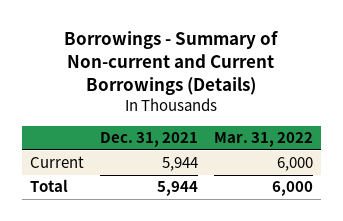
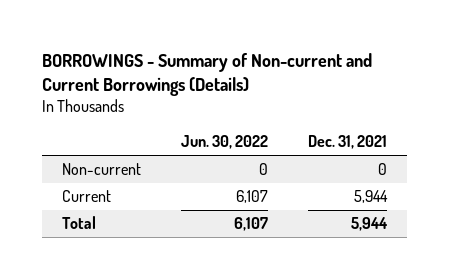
[64,31,279,96] Borrowings - Summary of Non-current and Current Borrowings (Details) -> [42,52,373,96] BORROWINGS - Summary of Non-current and Current Borrowings (Details)
[213,132,313,148] Mar. 31, 2022 -> none
none -> [181,135,269,150] Jun. 30, 2022
none -> [62,163,142,176] Non-current

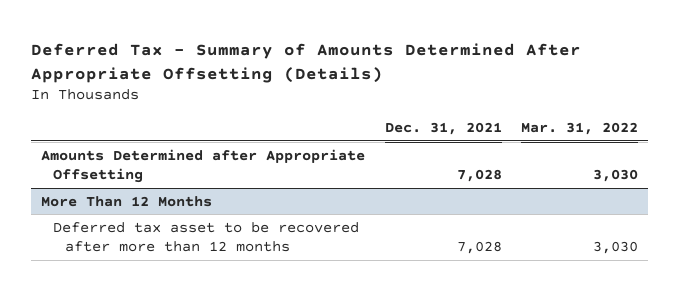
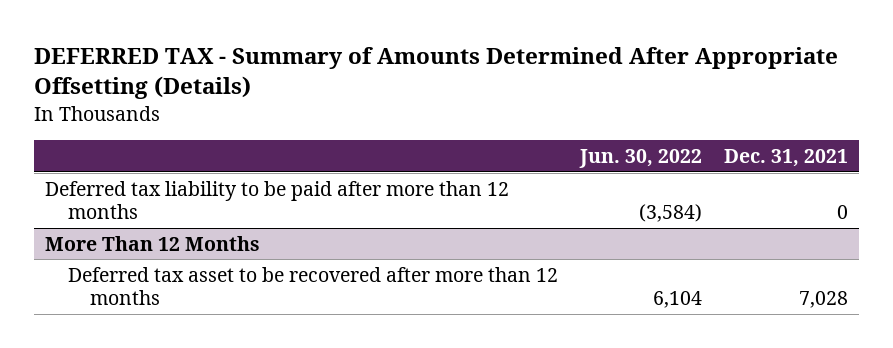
[31,42,582,83] Deferred Tax - Summary of Amounts Determined After Appropriate Offsetting (Details) -> [33,47,838,100] DEFERRED TAX - Summary of Amounts Determined After Appropriate Offsetting (Details)
[521,122,639,136] Mar. 31, 2022 -> none
none -> [578,149,702,169] Jun. 30, 2022
[40,148,365,184] Amounts Determined after Appropriate Offsetting -> none
none -> [44,180,509,220] Deferred tax liability to be paid after more than 12 months

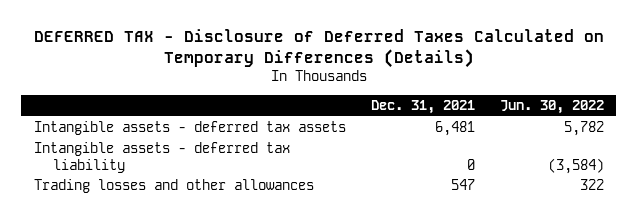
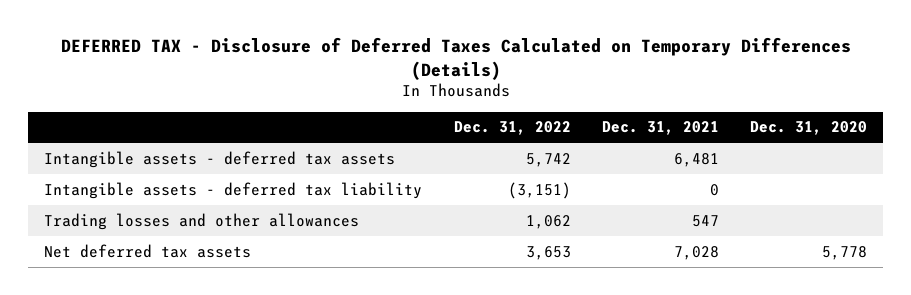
[499,99,604,114] Jun. 30, 2022 -> none
none -> [453,121,571,136] Dec. 31, 2022
none -> [750,121,868,136] Dec. 31, 2020
none -> [44,243,252,258] Net deferred tax assets

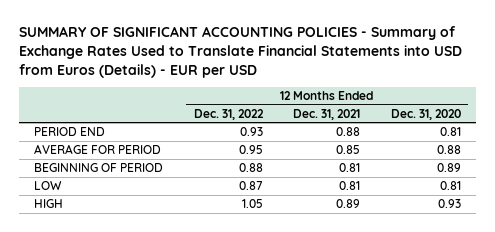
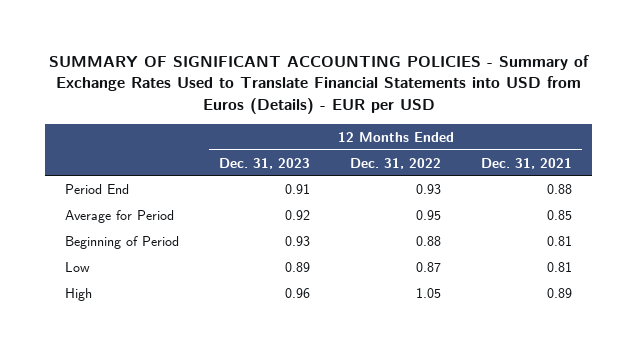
[390,108,461,120] Dec. 31, 2020 -> none
none -> [219,157,311,169] Dec. 31, 2023
[34,127,106,137] PERIOD END -> [64,183,129,194] Period End
[34,144,162,155] AVERAGE FOR PERIOD -> [64,209,174,223] Average for Period
[34,163,164,173] BEGINNING OF PERIOD -> [64,235,179,249] Beginning of Period
[34,181,63,191] LOW -> [64,261,90,272] Low
[34,199,64,209] HIGH -> [64,287,92,301] High

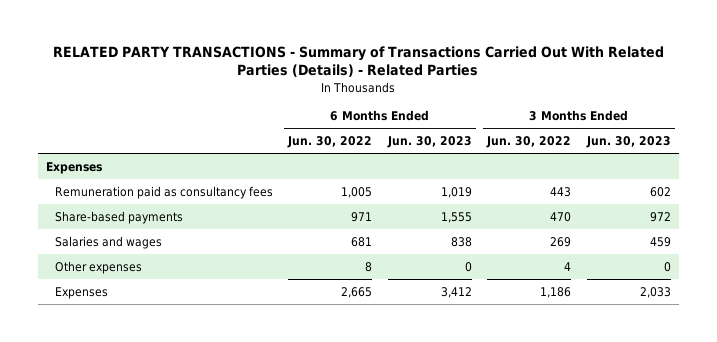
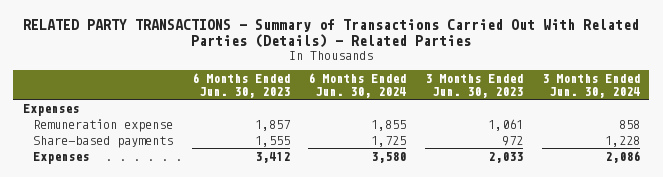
[287,136,373,149] Jun. 30, 2022 -> none
[486,136,572,149] Jun. 30, 2022 -> none
none -> [308,72,407,99] 6 Months Ended Jun. 30, 2024
none -> [541,73,640,99] 3 Months Ended Jun. 30, 2024
[54,185,273,199] Remuneration paid as consultancy fees -> none
none -> [32,118,173,132] Remuneration expense
[54,235,162,249] Salaries and wages -> none
[54,260,142,274] Other expenses -> none

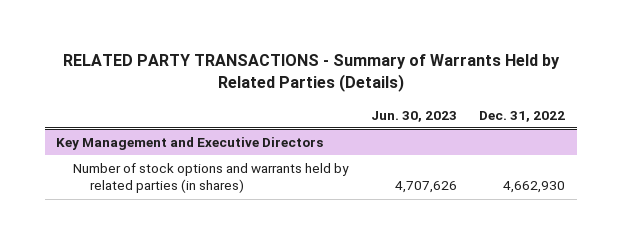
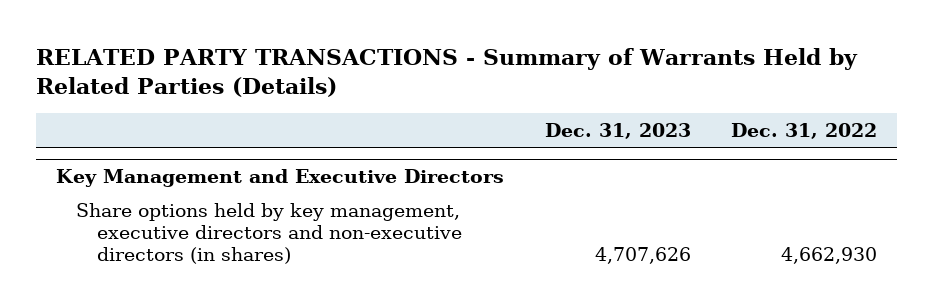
[370,110,457,122] Jun. 30, 2023 -> none
none -> [544,123,691,140] Dec. 31, 2023
[73,163,350,194] Number of stock options and warrants held by related parties (in shares) -> [76,202,462,265] Share options held by key management, executive directors and non-executive directors (in shares)

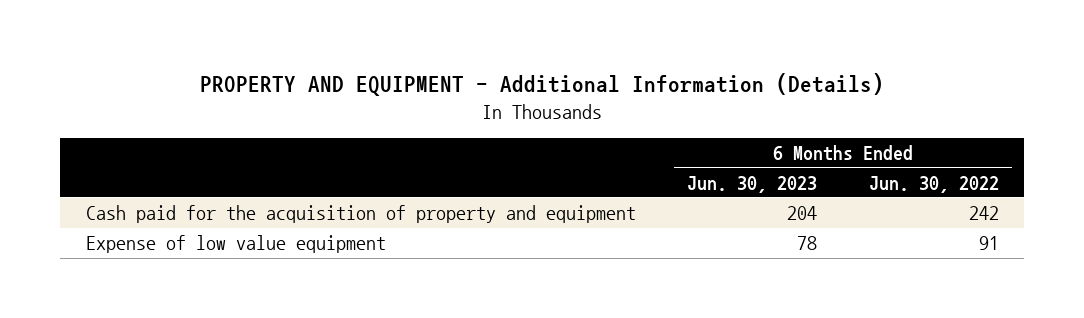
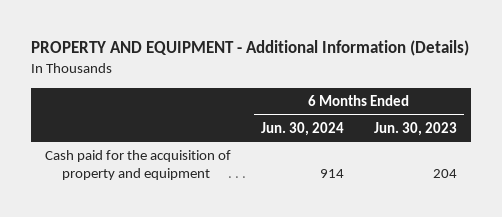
[868,175,999,193] Jun. 30, 2022 -> none
none -> [260,121,344,136] Jun. 30, 2024
[85,235,386,254] Expense of low value equipment -> none

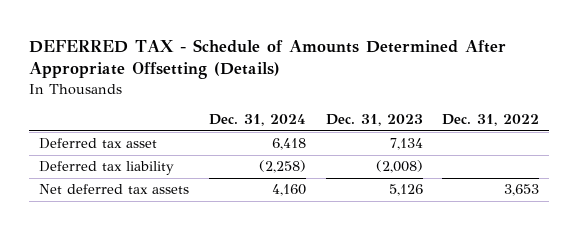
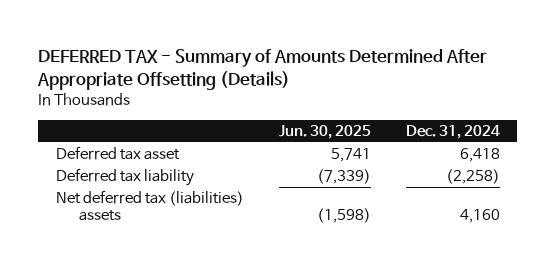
[29,38,507,80] DEFERRED TAX - Schedule of Amounts Determined After Appropriate Offsetting (Details) -> [37,48,488,90] DEFERRED TAX - Summary of Amounts Determined After Appropriate Offsetting (Details)
[325,114,423,127] Dec. 31, 2023 -> none
[442,114,540,127] Dec. 31, 2022 -> none
none -> [278,125,371,140] Jun. 30, 2025
[39,184,190,195] Net deferred tax assets -> [55,190,244,222] Net deferred tax (liabilities) assets

